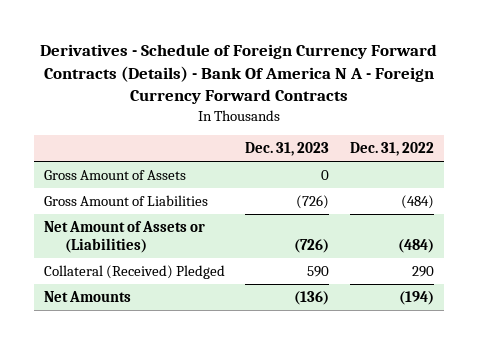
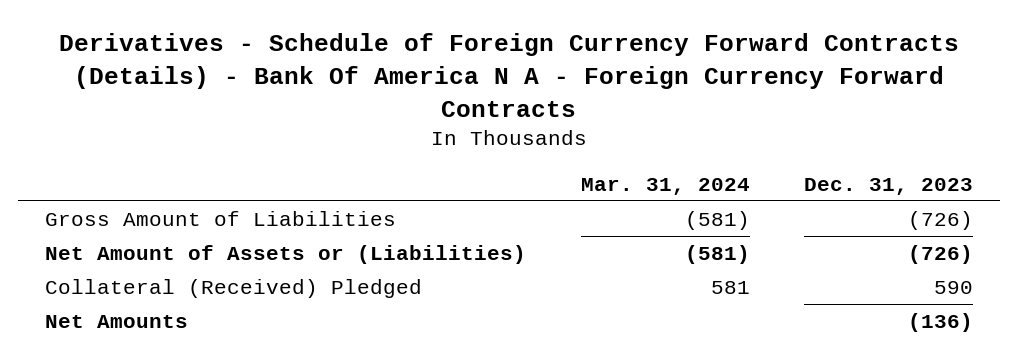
[349,142,434,157] Dec. 31, 2022 -> none
none -> [580,177,750,195] Mar. 31, 2024
[43,170,186,181] Gross Amount of Assets -> none

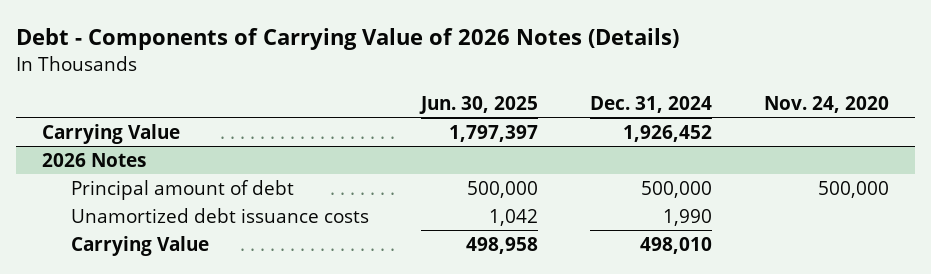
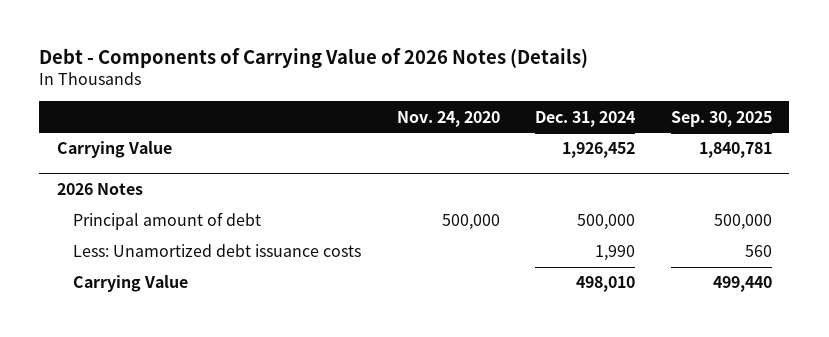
[418,95,538,114] Jun. 30, 2025 -> none
none -> [670,110,772,127] Sep. 30, 2025
[70,207,369,223] Unamortized debt issuance costs -> [73,244,362,258] Less: Unamortized debt issuance costs

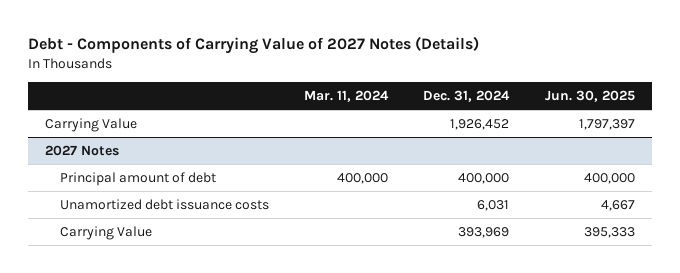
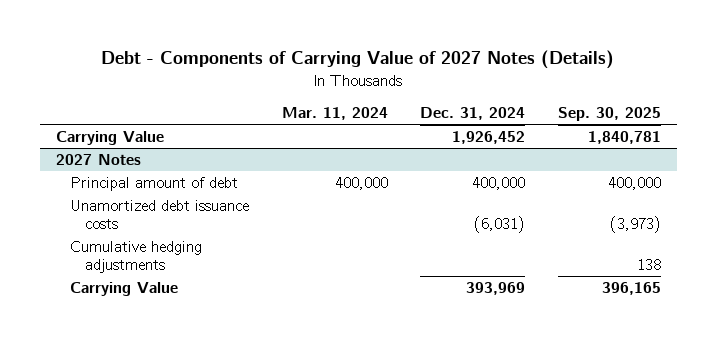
[544,90,635,103] Jun. 30, 2025 -> none
none -> [557,107,661,122] Sep. 30, 2025
[477,200,510,212] 6,031 -> [474,216,526,234] (6,031)
none -> [70,240,203,274] Cumulative hedging adjustments

